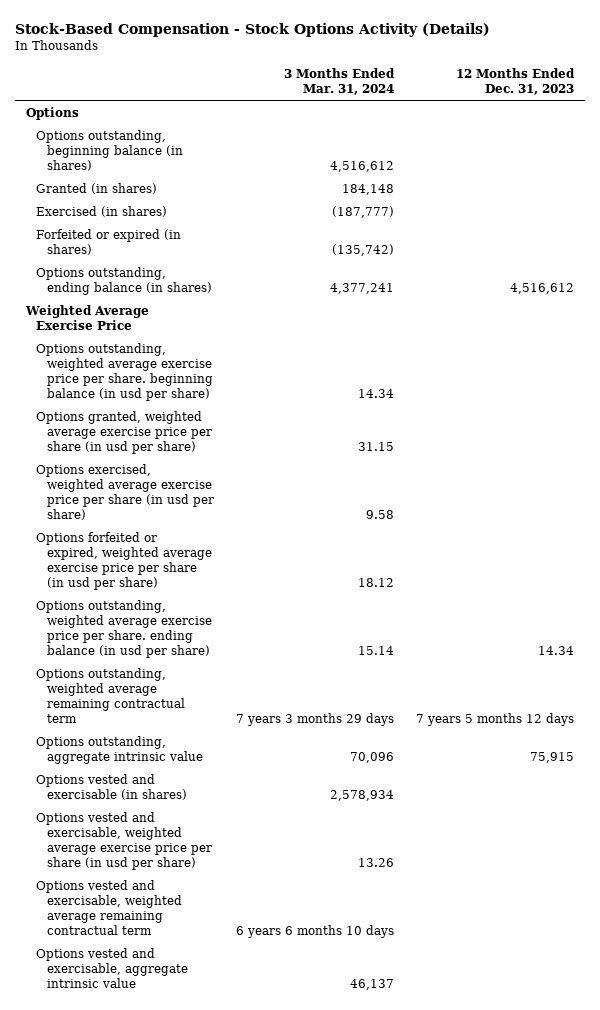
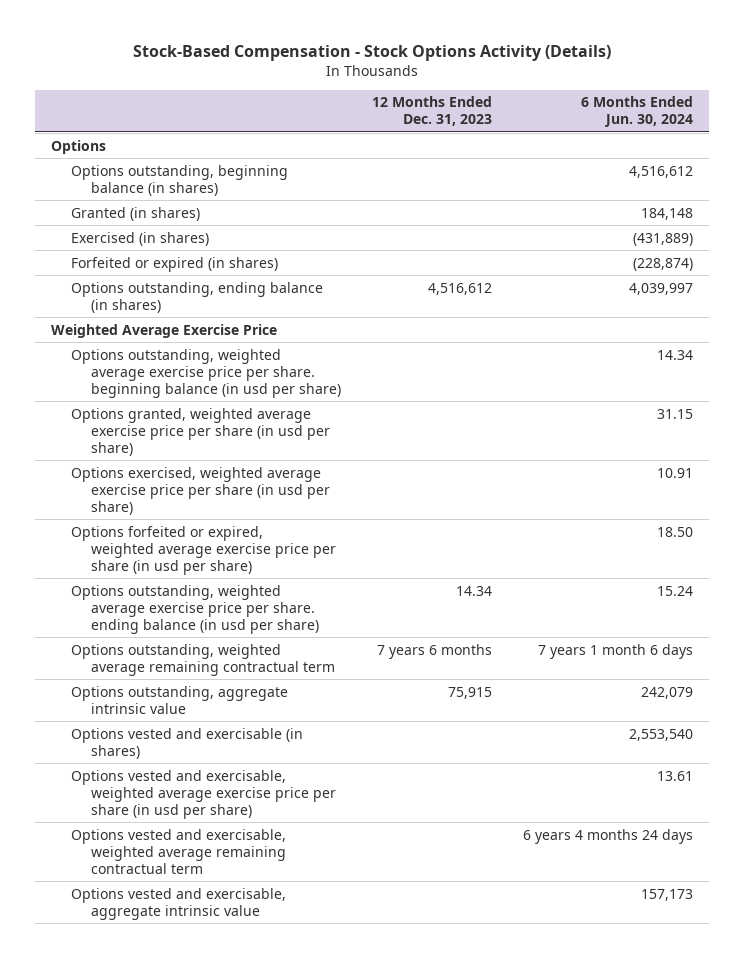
[283,67,395,96] 3 Months Ended Mar. 31, 2024 -> none
none -> [581,96,694,128] 6 Months Ended Jun. 30, 2024
[415,713,574,727] 7 years 5 months 12 days -> [376,643,492,659] 7 years 6 months

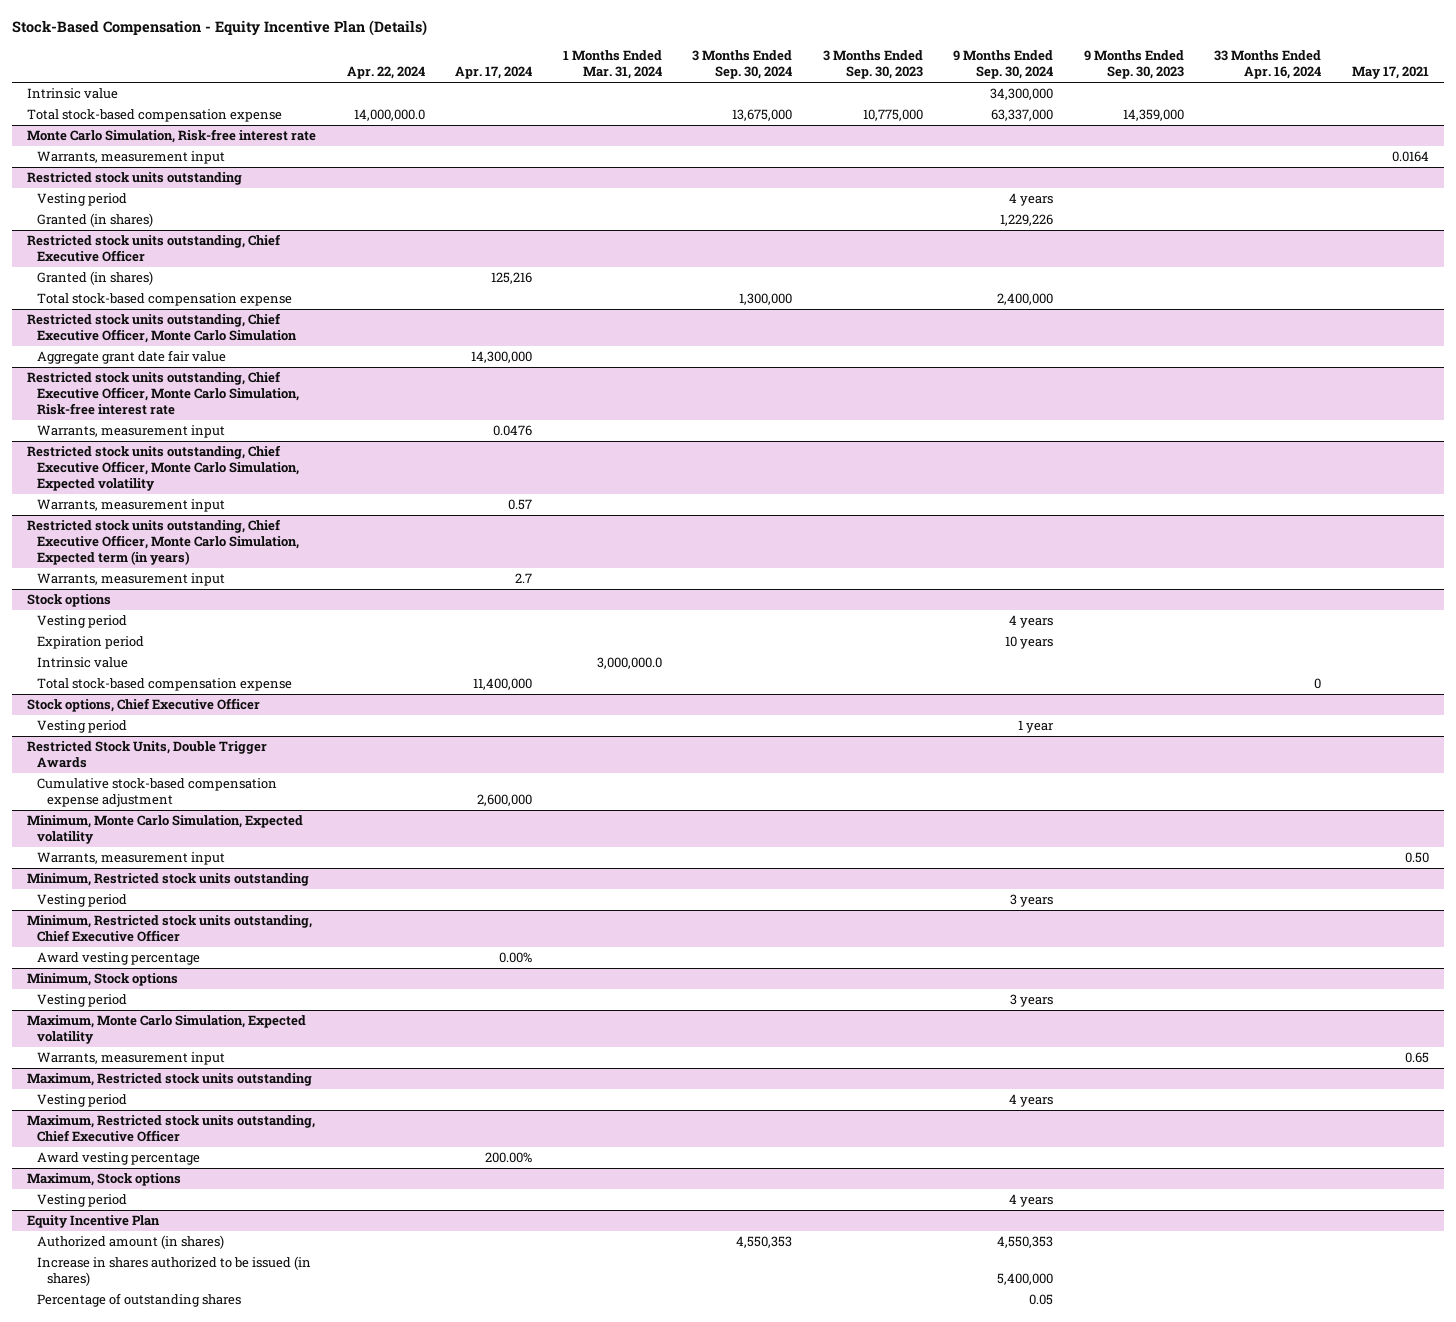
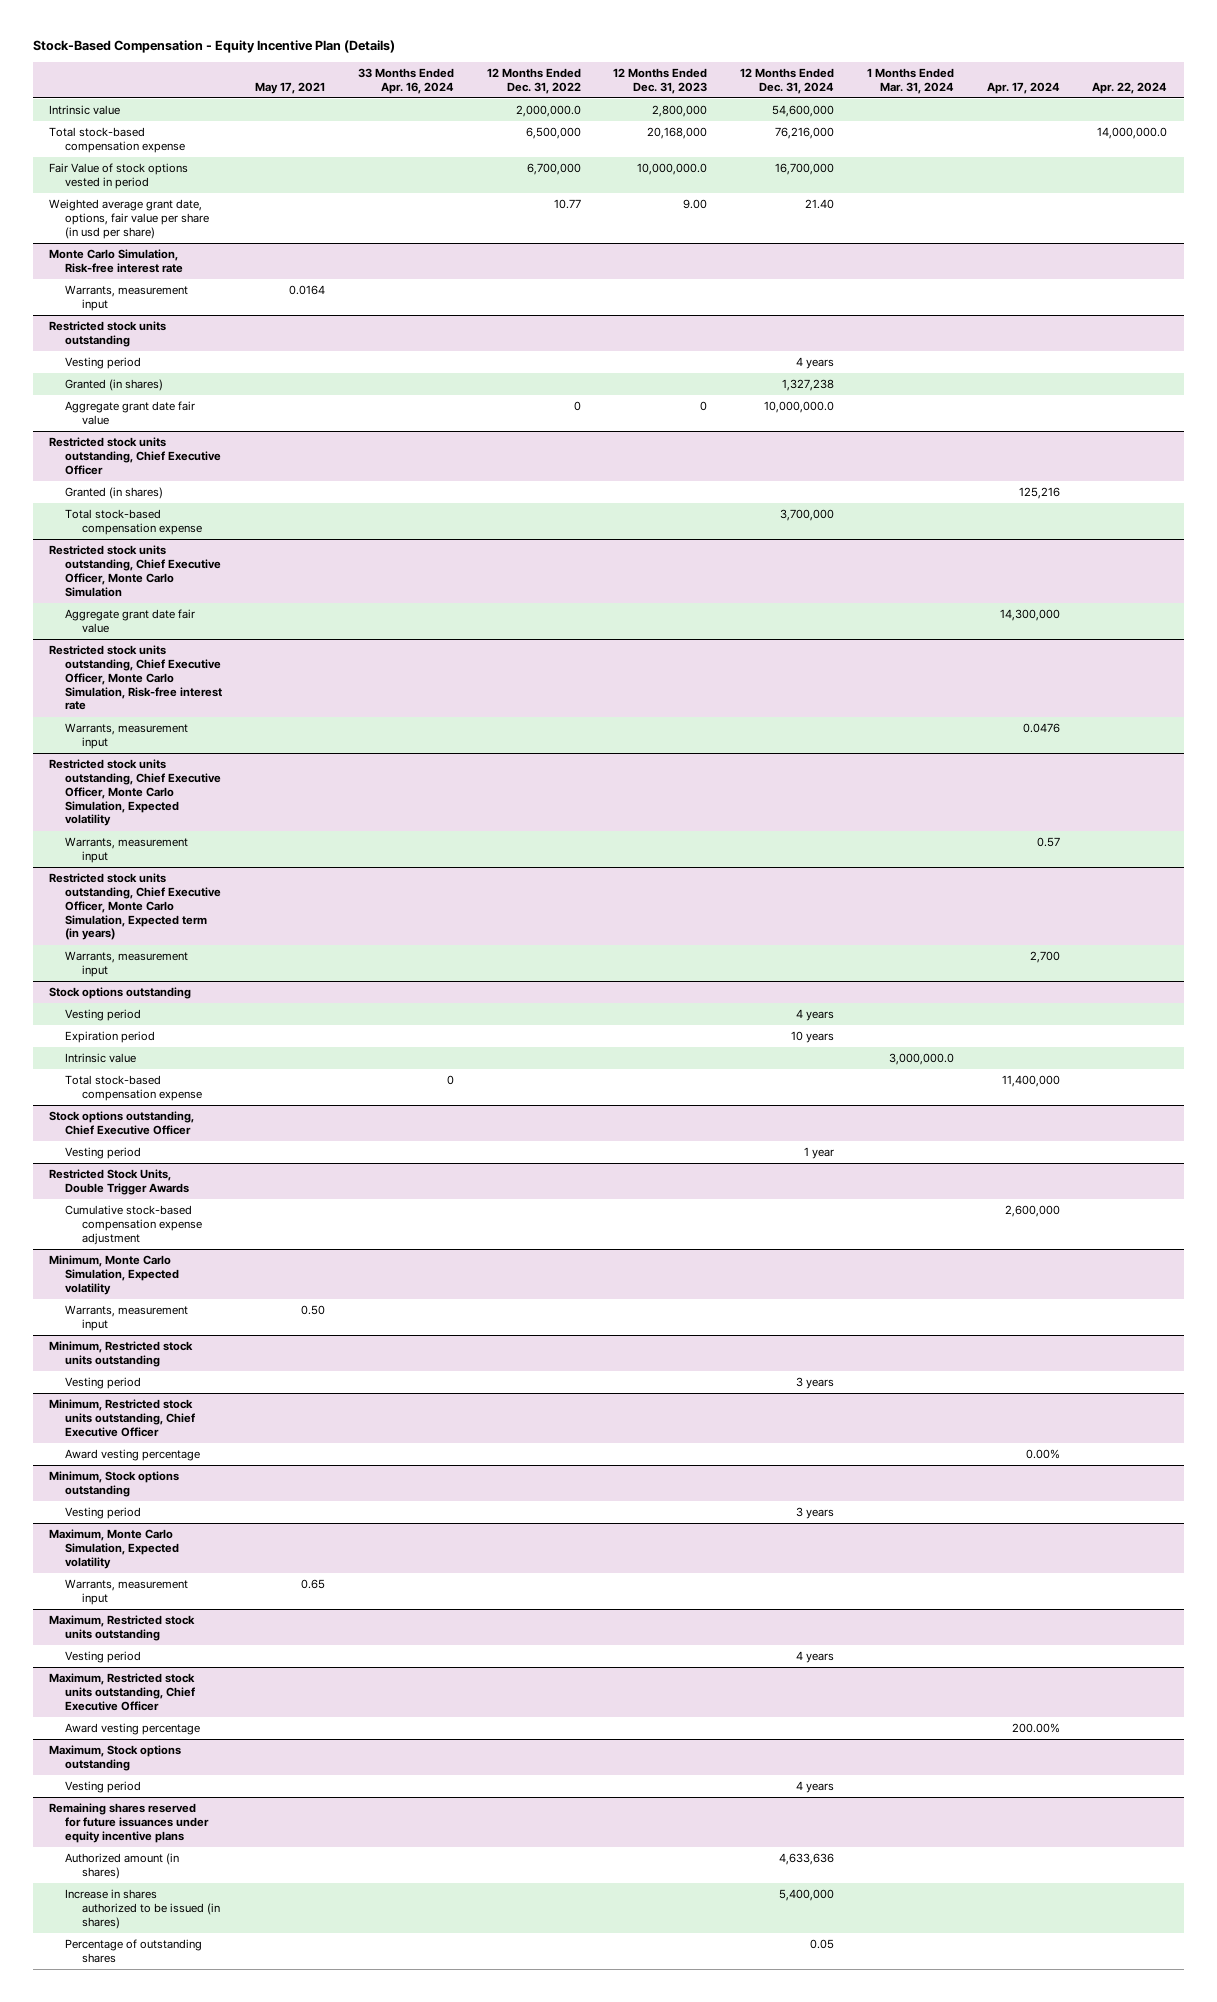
[692,50,793,79] 3 Months Ended Sep. 30, 2024 -> none
[822,50,923,79] 3 Months Ended Sep. 30, 2023 -> none
[953,50,1054,79] 9 Months Ended Sep. 30, 2024 -> none
[1083,50,1184,79] 9 Months Ended Sep. 30, 2023 -> none
none -> [486,67,581,94] 12 Months Ended Dec. 31, 2022
none -> [613,67,708,94] 12 Months Ended Dec. 31, 2023
none -> [740,67,835,94] 12 Months Ended Dec. 31, 2024
none -> [49,163,189,190] Fair Value of stock options vested in period
none -> [49,199,210,239] Weighted average grant date, options, fair value per share (in usd per share)
none -> [65,401,196,426] Aggregate grant date fair value
[515,573,533,584] 2.7 -> [1029,951,1060,964] 2,700
[27,594,112,608] Stock options -> [49,987,192,1000] Stock options outstanding
[27,698,261,713] Stock options, Chief Executive Officer -> [49,1111,195,1136] Stock options outstanding, Chief Executive Officer
[27,973,179,987] Minimum, Stock options -> [49,1471,180,1498] Minimum, Stock options outstanding
[27,1173,182,1187] Maximum, Stock options -> [49,1745,182,1772] Maximum, Stock options outstanding
[27,1215,161,1229] Equity Incentive Plan -> [49,1803,210,1843] Remaining shares reserved for future issuances under equity incentive plans

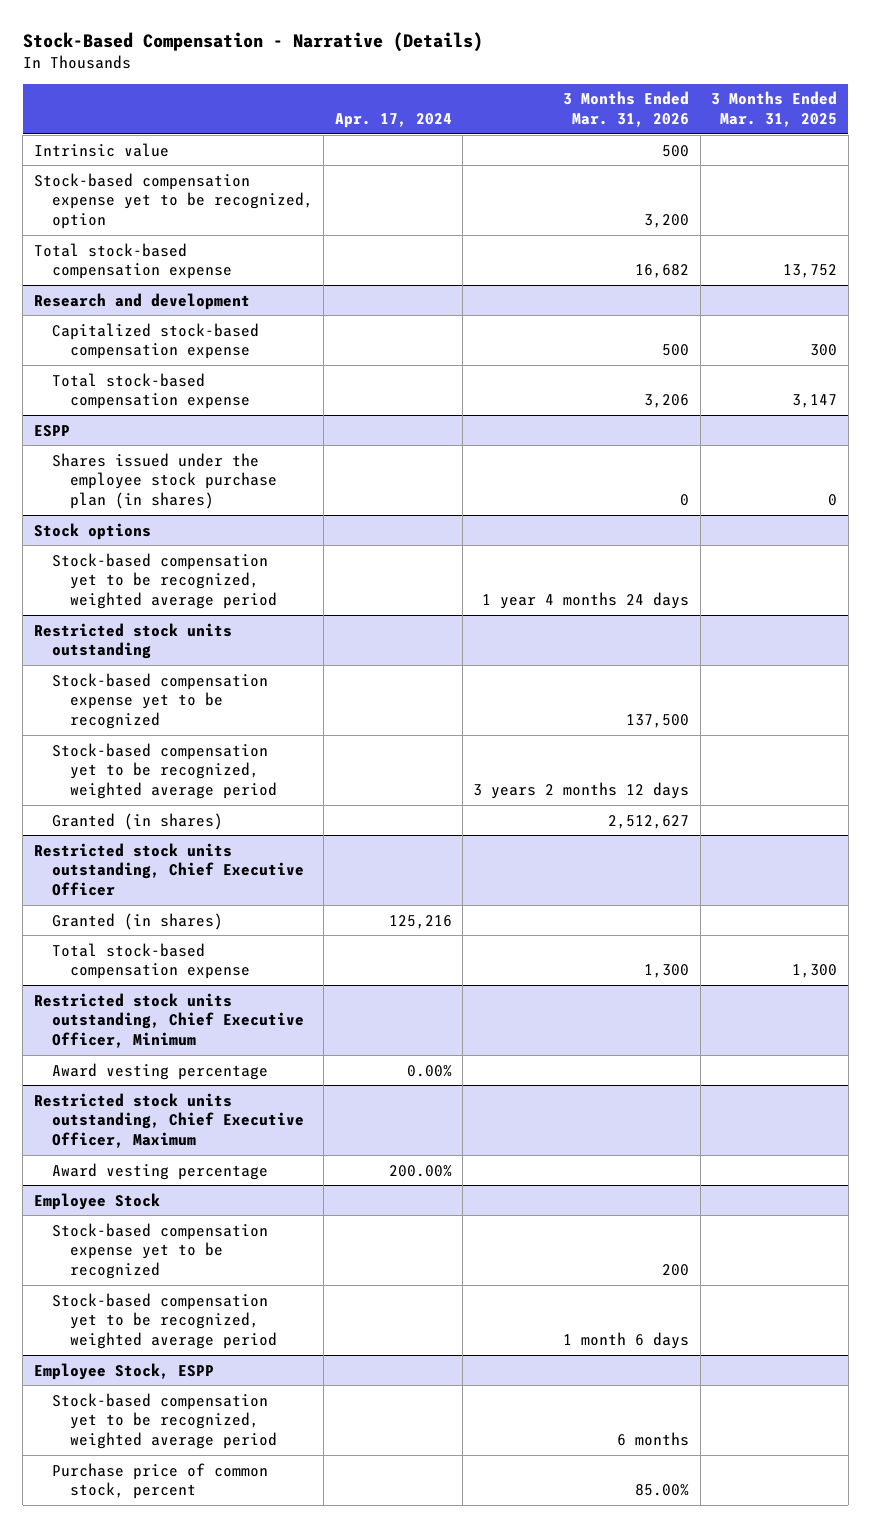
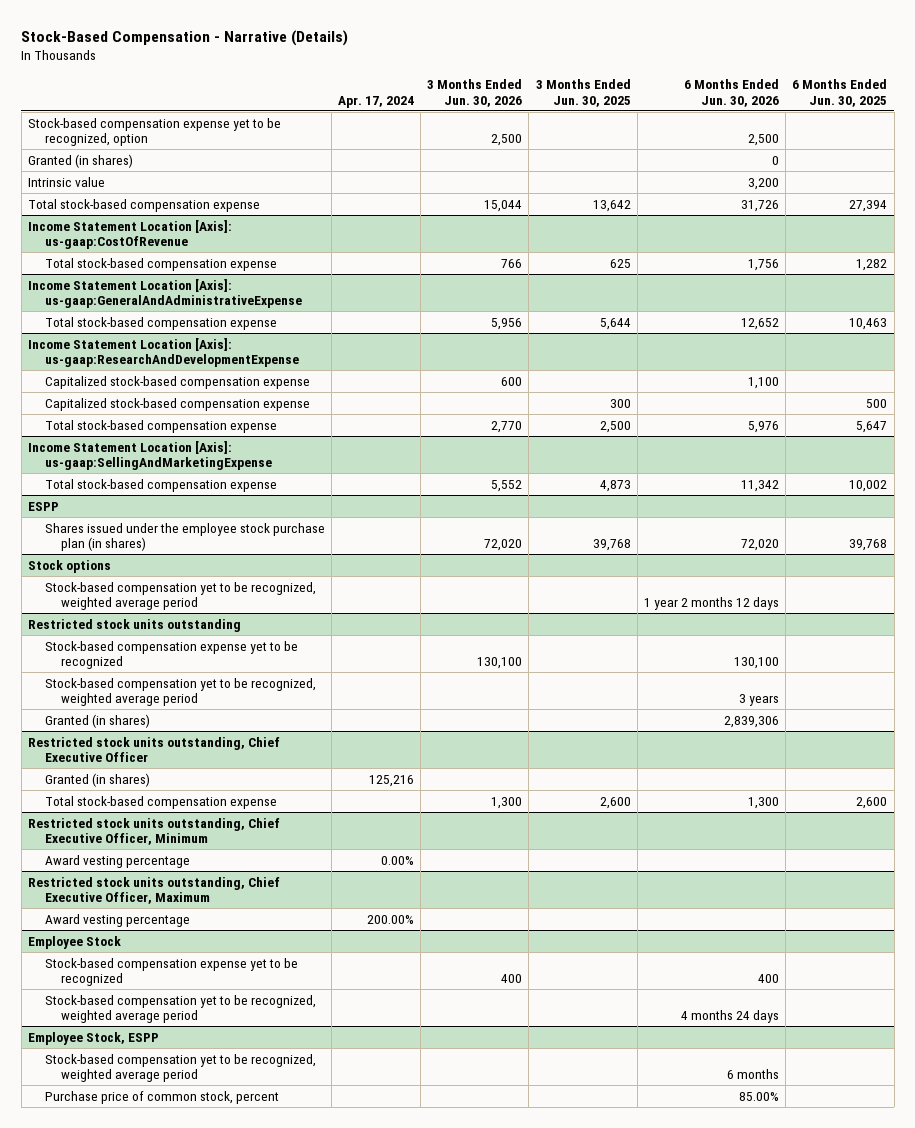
[563,91,690,128] 3 Months Ended Mar. 31, 2026 -> none
[711,91,838,128] 3 Months Ended Mar. 31, 2025 -> none
none -> [427,78,523,107] 3 Months Ended Jun. 30, 2026
none -> [535,78,631,107] 3 Months Ended Jun. 30, 2025
none -> [683,78,779,107] 6 Months Ended Jun. 30, 2026
none -> [792,78,888,107] 6 Months Ended Jun. 30, 2025
none -> [28,153,134,168] Granted (in shares)
[33,142,169,157] Intrinsic value -> [28,176,106,187] Intrinsic value
[33,292,250,310] Research and development -> none
[51,322,259,360] Capitalized stock-based compensation expense -> none
[51,372,250,410] Total stock-based compensation expense -> none
none -> [28,219,233,250] Income Statement Location [Axis]: us-gaap:CostOfRevenue
none -> [44,257,277,271] Total stock-based compensation expense
none -> [28,278,302,309] Income Statement Location [Axis]: us-gaap:GeneralAndAdministrativeExpense
none -> [44,316,277,330] Total stock-based compensation expense
none -> [28,337,299,368] Income Statement Location [Axis]: us-gaap:ResearchAndDevelopmentExpense
none -> [44,375,310,389] Capitalized stock-based compensation expense
none -> [44,397,310,411] Capitalized stock-based compensation expense
none -> [44,419,277,433] Total stock-based compensation expense
none -> [28,440,272,471] Income Statement Location [Axis]: us-gaap:SellingAndMarketingExpense
none -> [44,478,277,492] Total stock-based compensation expense

